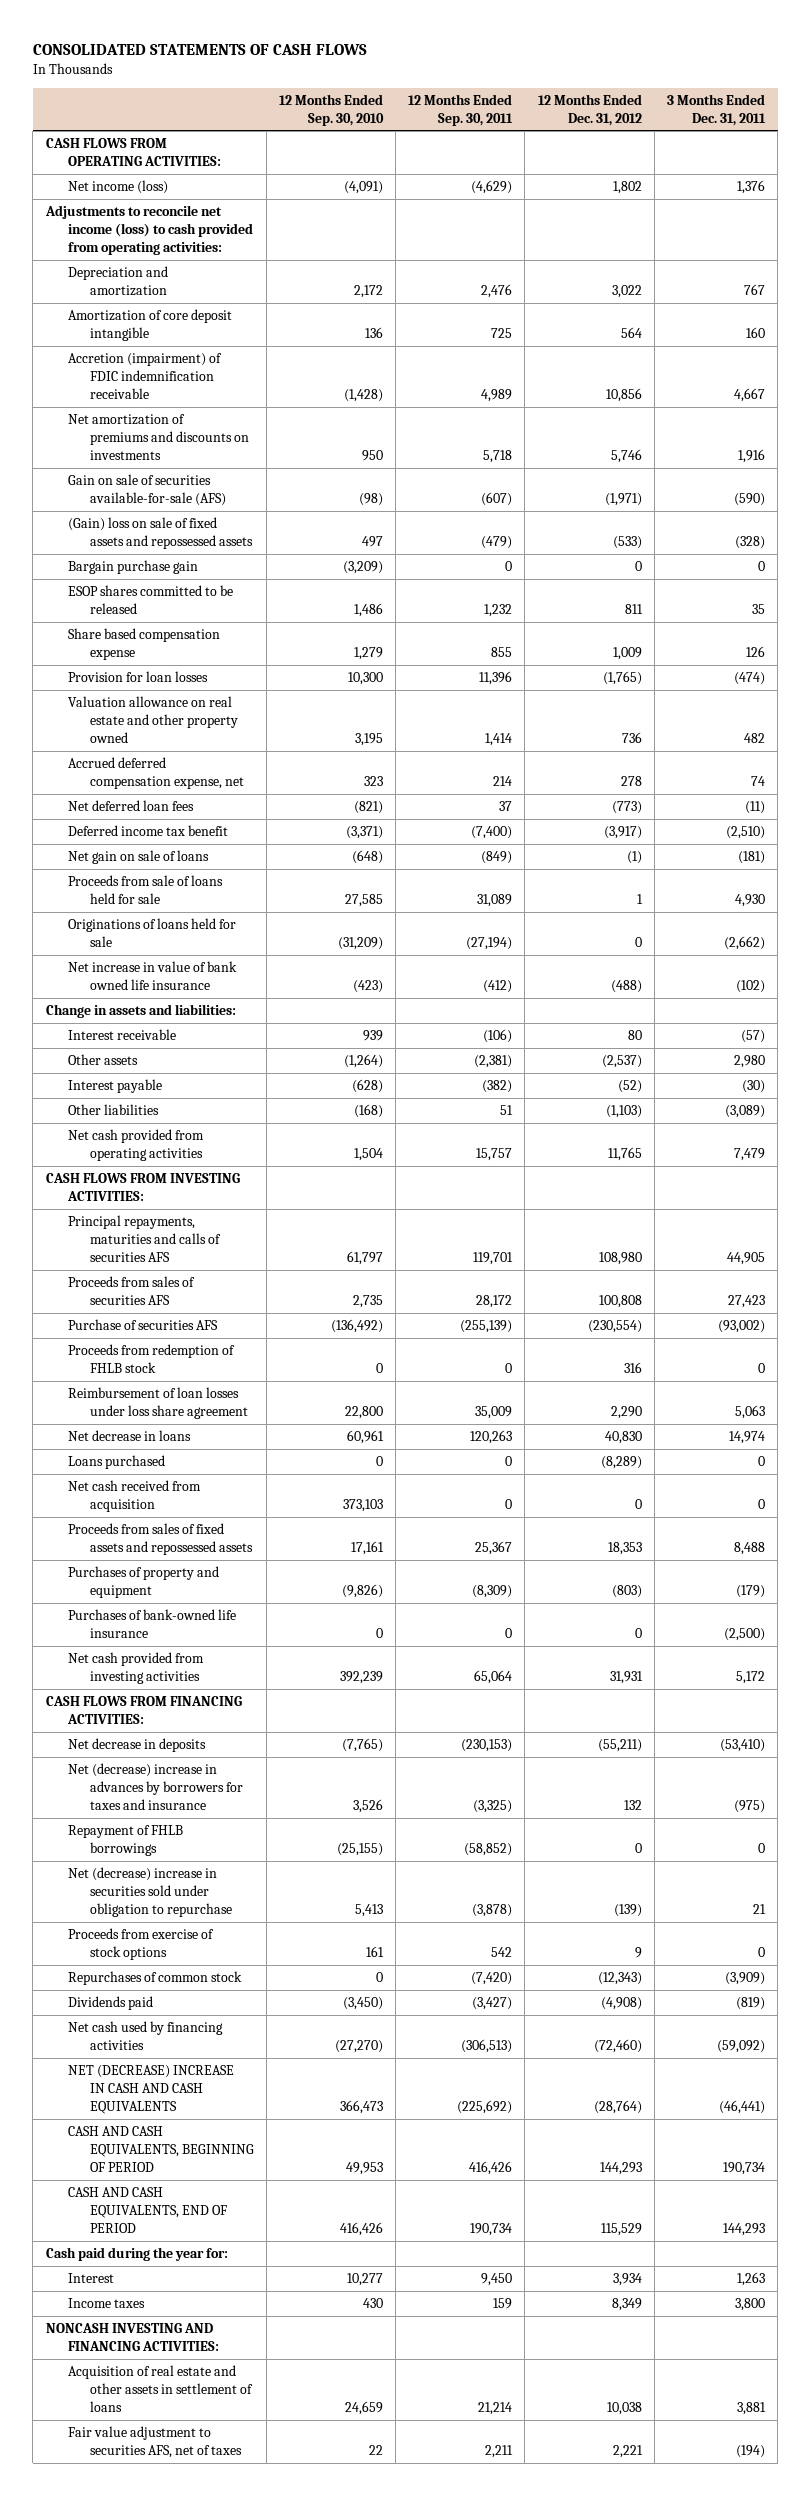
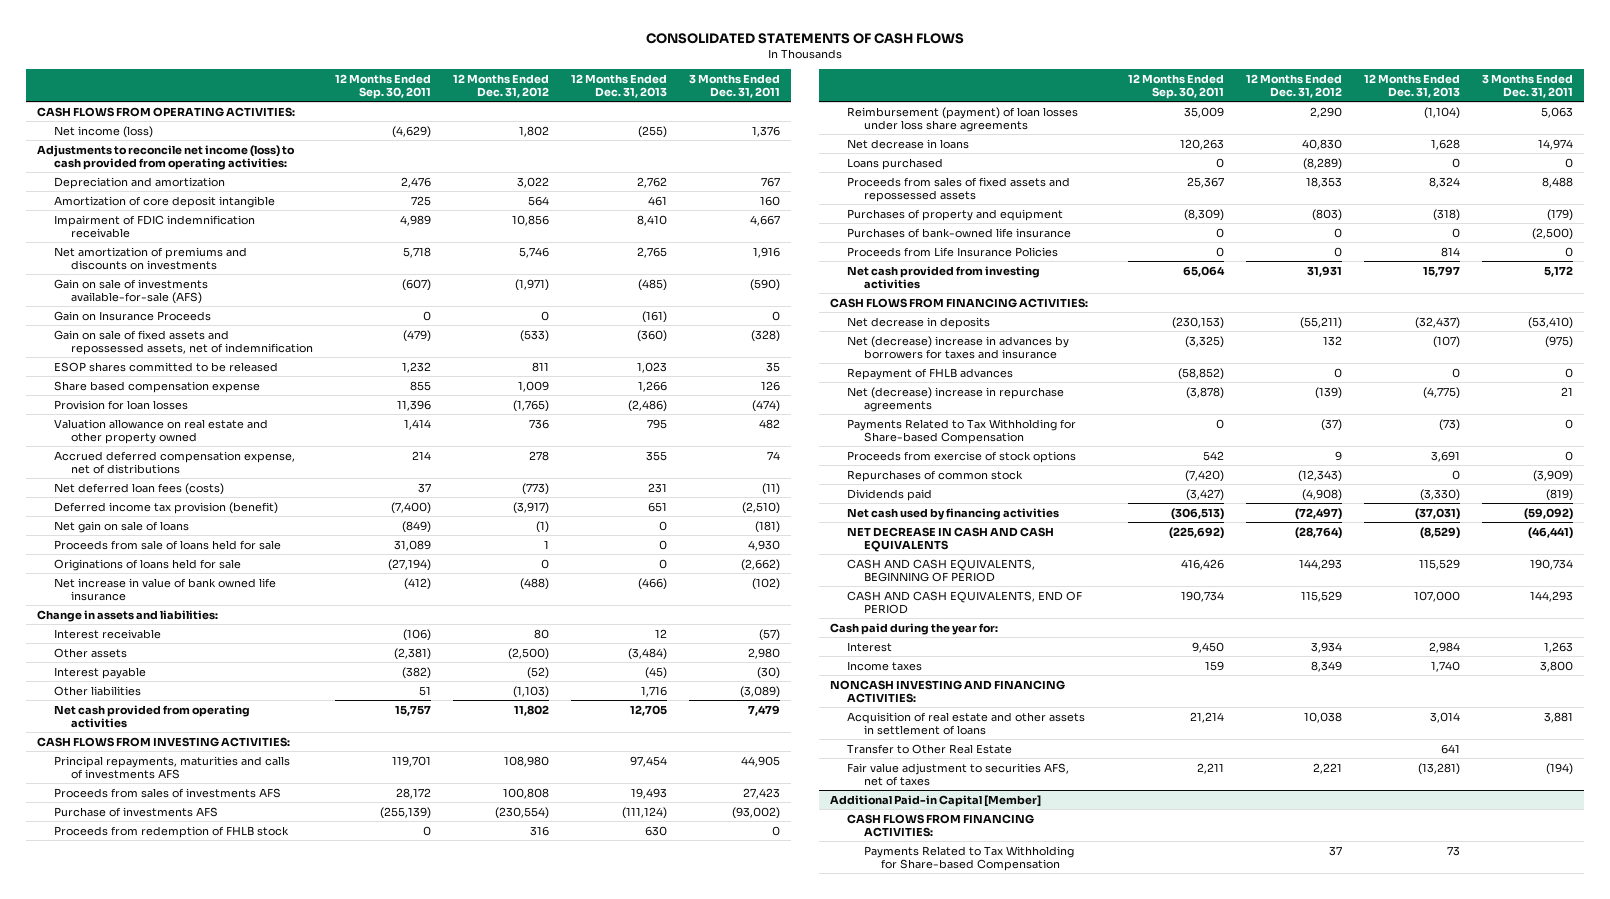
[278,93,384,126] 12 Months Ended Sep. 30, 2010 -> none
none -> [571,73,668,99] 12 Months Ended Dec. 31, 2013
[67,353,222,400] Accretion (impairment) of FDIC indemnification receivable -> [53,214,255,238] Impairment of FDIC indemnification receivable
[67,560,198,575] Bargain purchase gain -> none
[67,474,226,507] Gain on sale of securities available-for-sale (AFS) -> [53,278,208,304] Gain on sale of investments available-for-sale (AFS)
none -> [53,310,211,321] Gain on Insurance Proceeds
[67,517,253,550] (Gain) loss on sale of fixed assets and repossessed assets -> [53,329,314,355] Gain on sale of fixed assets and repossessed assets, net of indemnification
[67,757,244,790] Accrued deferred compensation expense, net -> [53,450,295,474] Accrued deferred compensation expense, net of distributions
[67,800,194,812] Net deferred loan fees -> [53,482,224,495] Net deferred loan fees (costs)
[67,825,228,837] Deferred income tax benefit -> [53,501,278,514] Deferred income tax provision (benefit)
[601,1055,642,1069] (2,537) -> [508,647,550,660] (2,500)
[607,1147,642,1162] 11,765 -> [514,704,550,716] 11,802
[67,1215,221,1263] Principal repayments, maturities and calls of securities AFS -> [53,755,290,779] Principal repayments, maturities and calls of investments AFS
[67,1276,195,1306] Proceeds from sales of securities AFS -> [53,787,281,798] Proceeds from sales of investments AFS
[67,1319,218,1331] Purchase of securities AFS -> [53,806,218,817] Purchase of investments AFS
[67,1387,248,1420] Reimbursement of loan losses under loss share agreement -> [847,106,1079,132] Reimbursement (payment) of loan losses under loss share agreements
[67,1480,201,1513] Net cash received from acquisition -> none
none -> [847,246,1059,257] Proceeds from Life Insurance Policies
[67,1825,183,1857] Repayment of FHLB borrowings -> [847,367,1014,380] Repayment of FHLB advances
[67,1867,232,1918] Net (decrease) increase in securities sold under obligation to repurchase -> [847,386,1065,412] Net (decrease) increase in repurchase agreements
none -> [847,418,1077,444] Payments Related to Tax Withholding for Share-based Compensation
[593,2039,642,2054] (72,460) -> [1295,507,1343,520] (72,497)
[67,2065,234,2115] NET (DECREASE) INCREASE IN CASH AND CASH EQUIVALENTS -> [847,526,1055,552] NET DECREASE IN CASH AND CASH EQUIVALENTS
none -> [847,743,1013,754] Transfer to Other Real Estate
none -> [829,794,1041,807] Additional Paid-in Capital [Member]
none -> [847,813,1035,837] CASH FLOWS FROM FINANCING ACTIVITIES:
none -> [864,845,1075,871] Payments Related to Tax Withholding for Share-based Compensation

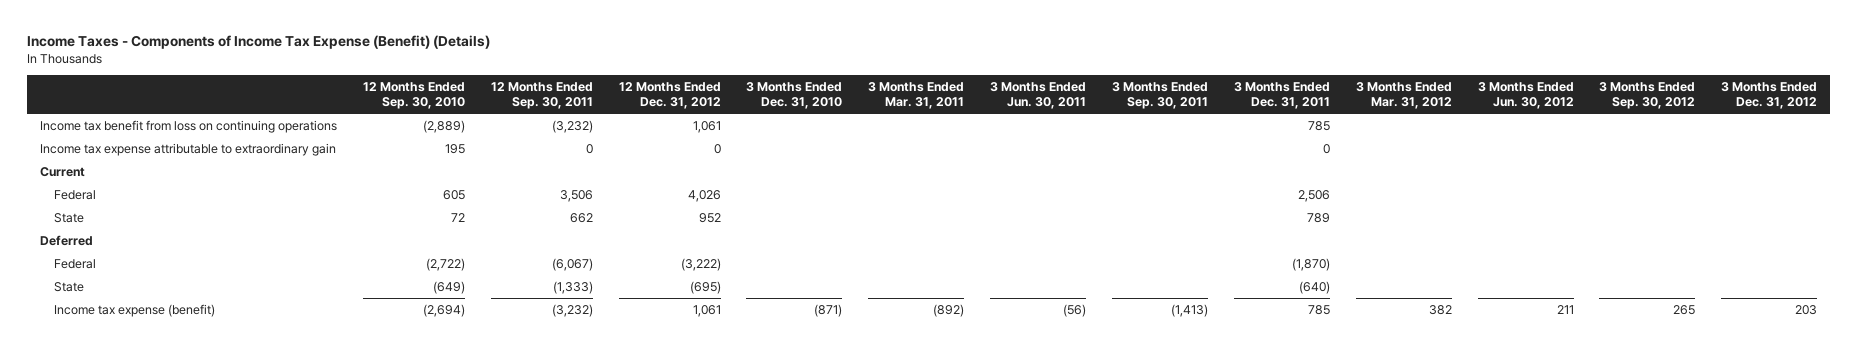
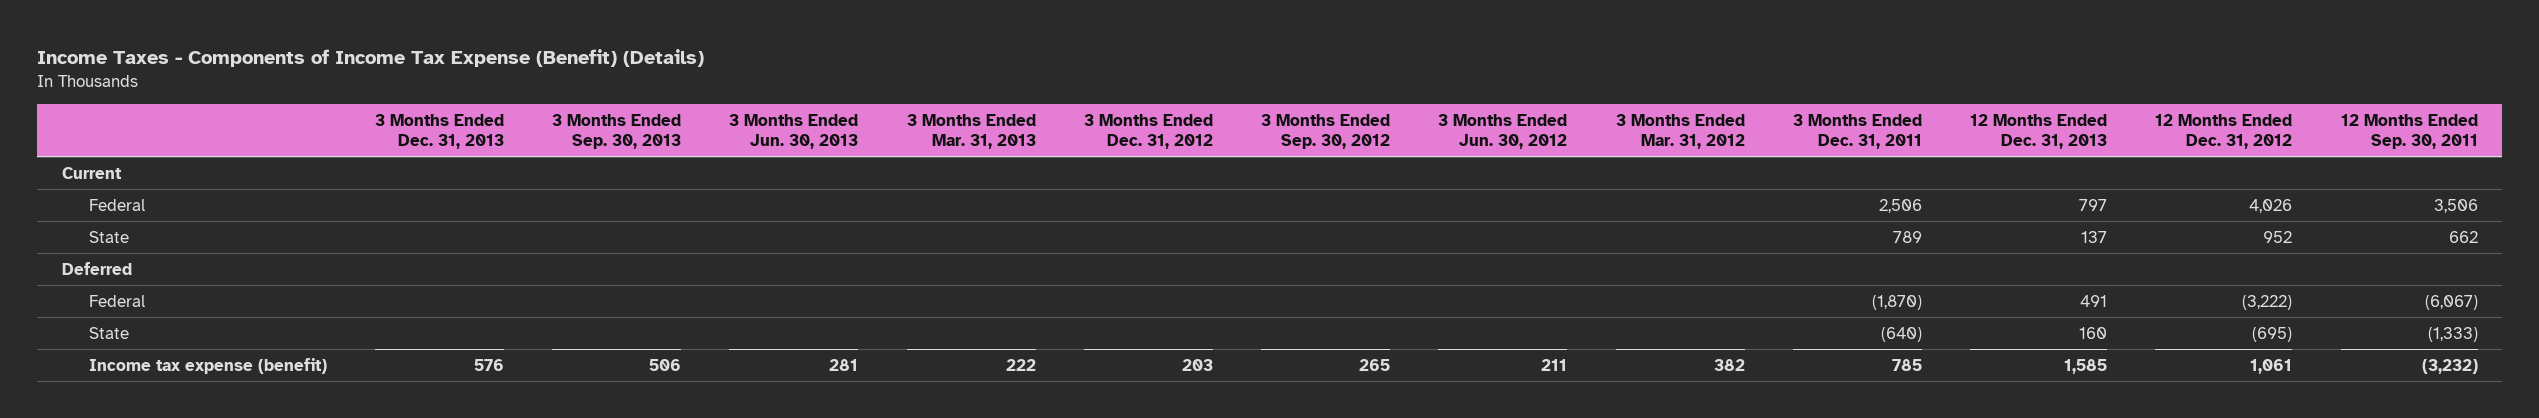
[362,82,465,110] 12 Months Ended Sep. 30, 2010 -> none
[746,82,843,110] 3 Months Ended Dec. 31, 2010 -> none
[868,82,965,110] 3 Months Ended Mar. 31, 2011 -> none
[990,82,1087,110] 3 Months Ended Jun. 30, 2011 -> none
[1111,82,1208,110] 3 Months Ended Sep. 30, 2011 -> none
none -> [374,113,504,150] 3 Months Ended Dec. 31, 2013
none -> [552,113,682,150] 3 Months Ended Sep. 30, 2013
none -> [729,113,859,150] 3 Months Ended Jun. 30, 2013
none -> [906,113,1036,150] 3 Months Ended Mar. 31, 2013
none -> [1970,113,2108,150] 12 Months Ended Dec. 31, 2013
[39,119,337,133] Income tax benefit from loss on continuing operations -> none
[39,142,336,156] Income tax expense attributable to extraordinary gain -> none

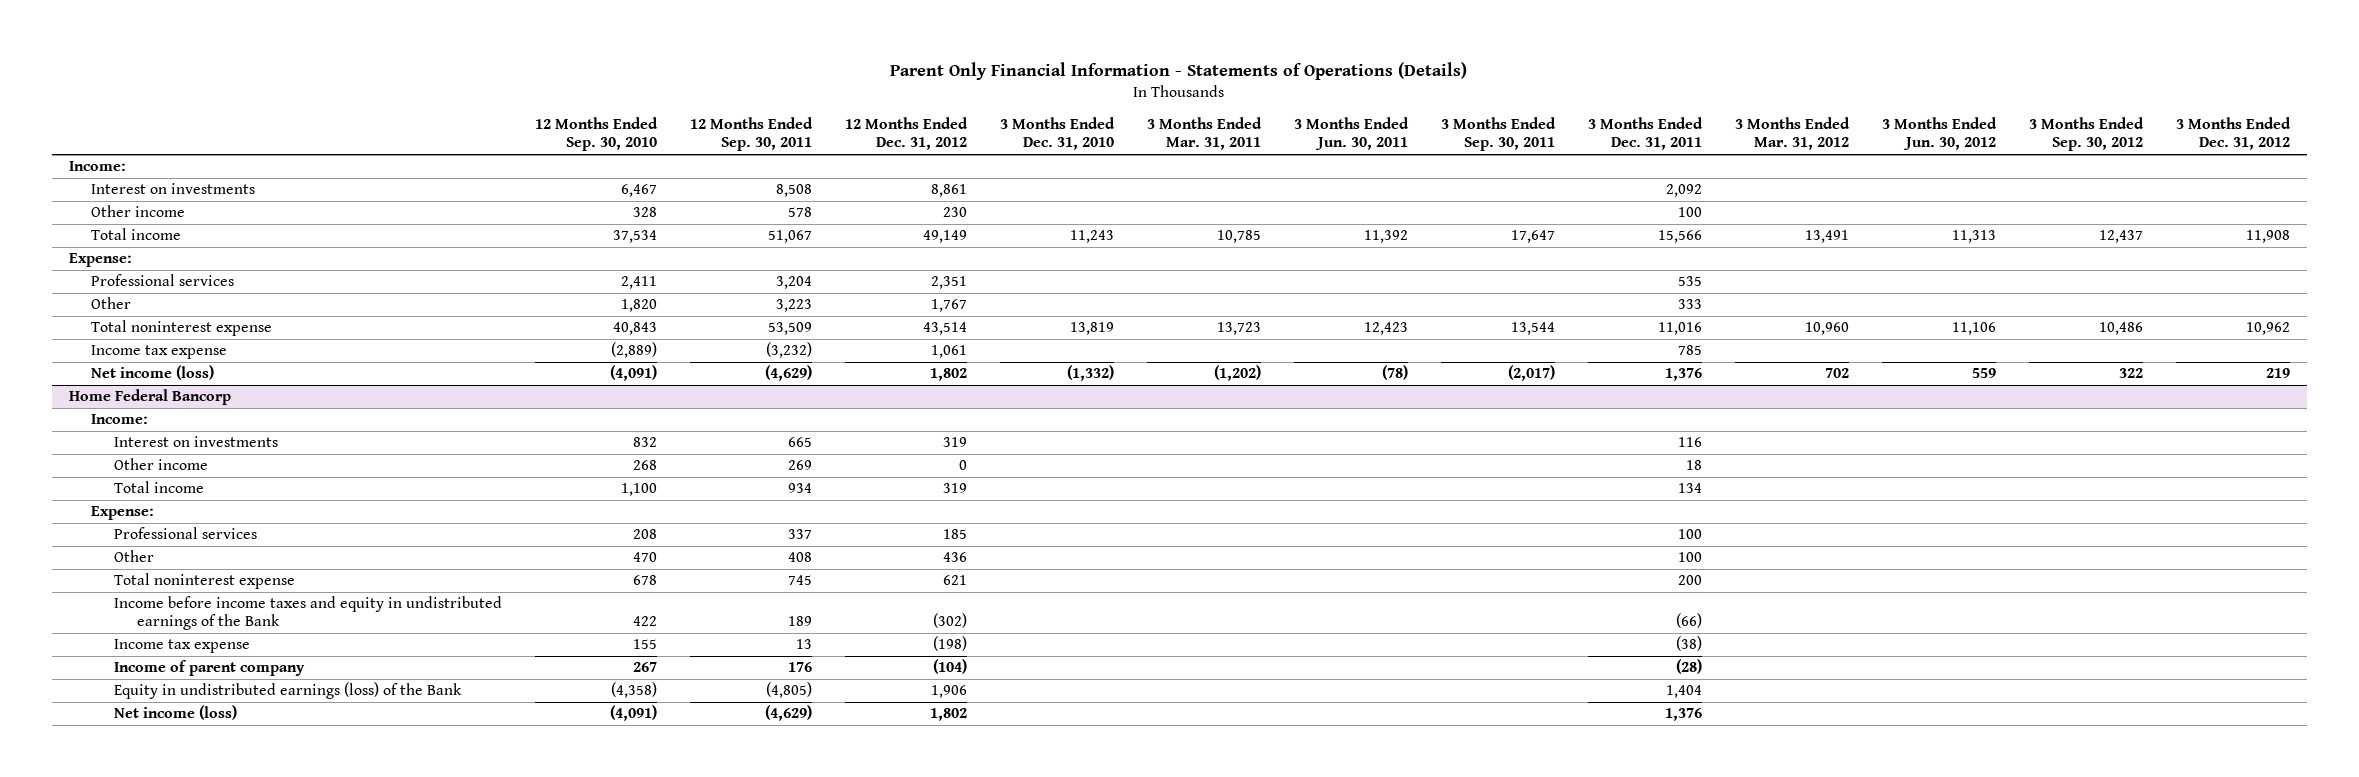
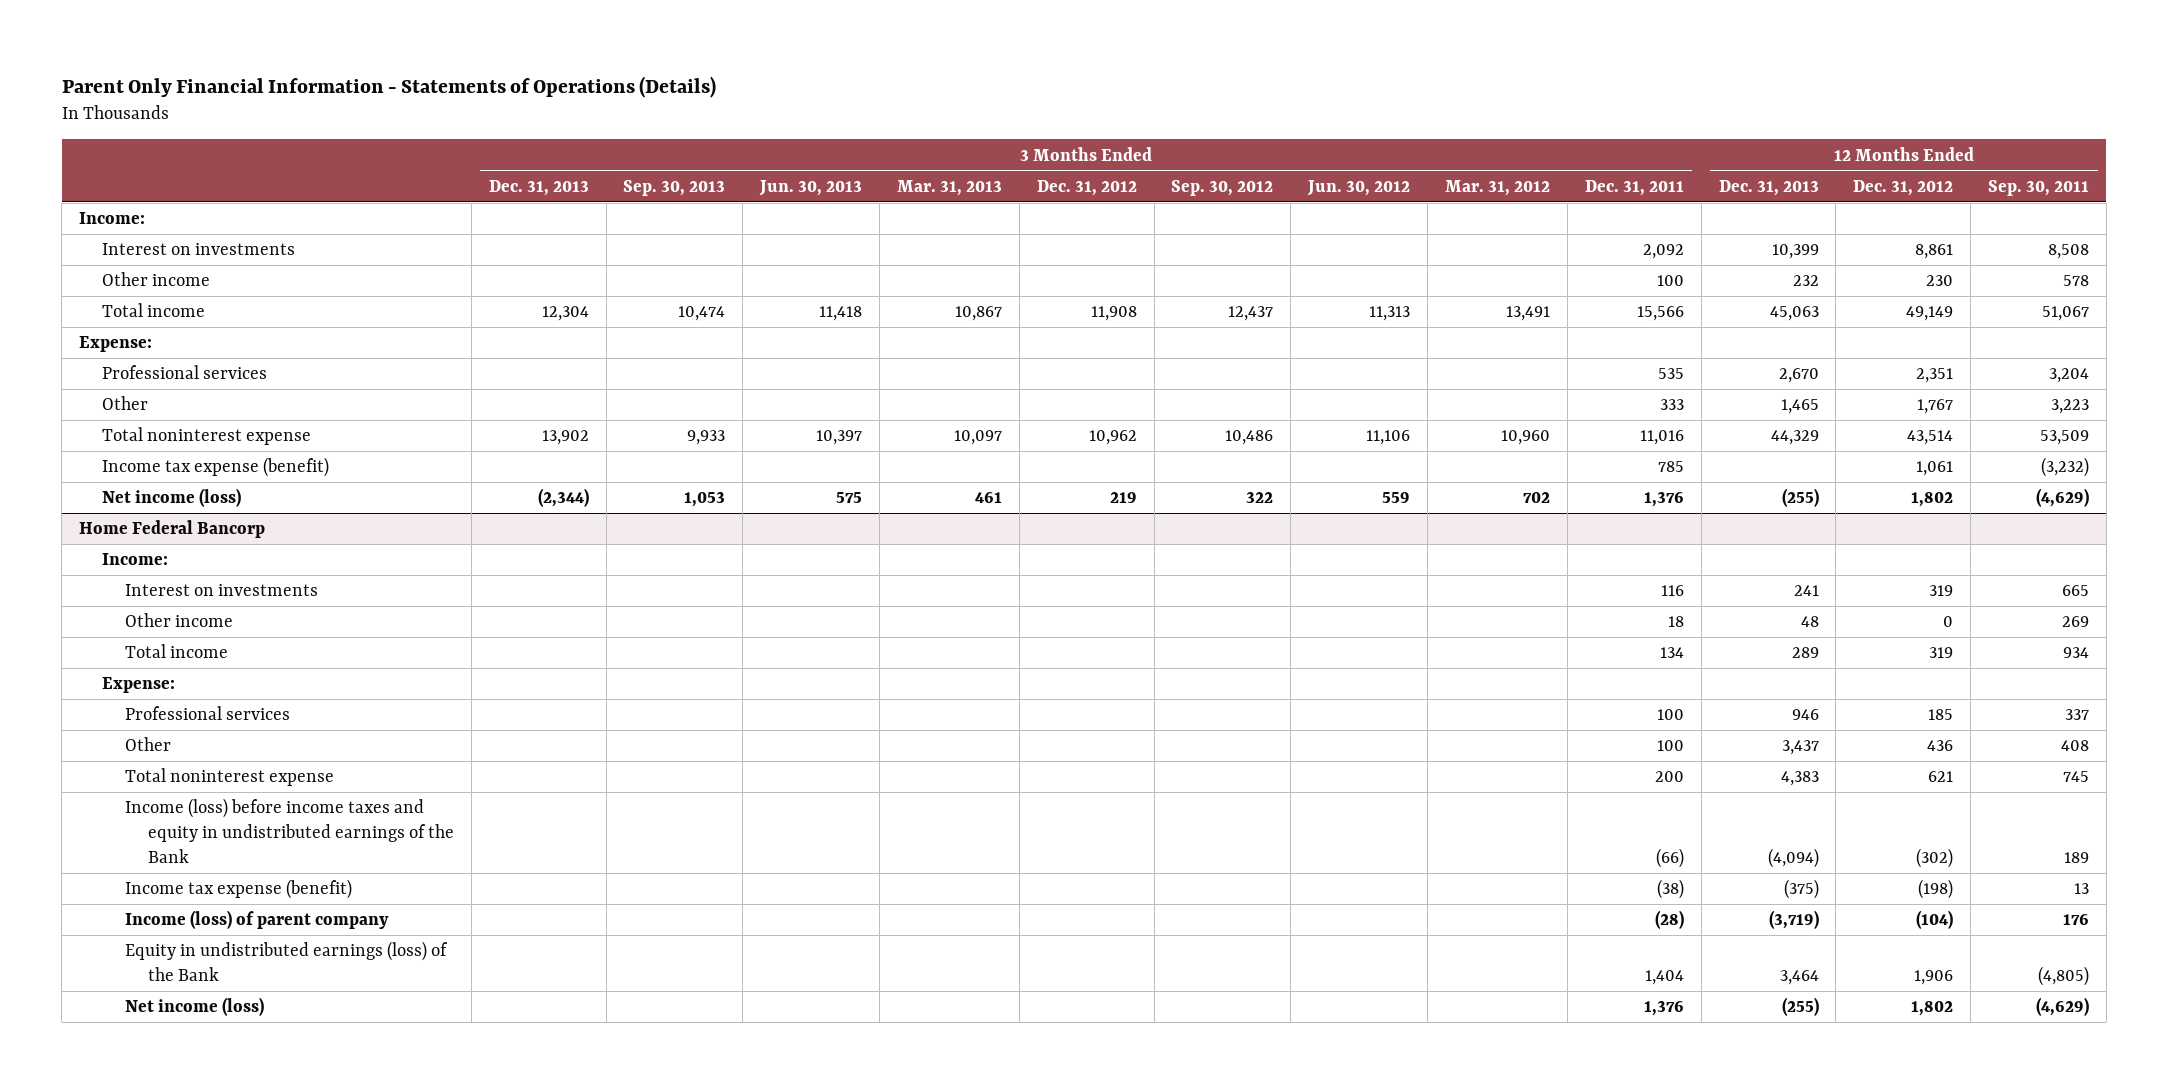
[535,117,659,152] 12 Months Ended Sep. 30, 2010 -> none
[1000,117,1116,151] 3 Months Ended Dec. 31, 2010 -> none
[1147,117,1263,151] 3 Months Ended Mar. 31, 2011 -> none
[1294,117,1410,151] 3 Months Ended Jun. 30, 2011 -> none
[1441,117,1557,152] 3 Months Ended Sep. 30, 2011 -> none
none -> [488,179,589,196] Dec. 31, 2013
none -> [623,179,726,196] Sep. 30, 2013
none -> [759,179,863,196] Jun. 30, 2013
none -> [896,179,1002,196] Mar. 31, 2013
none -> [1718,179,1819,196] Dec. 31, 2013
[91,345,228,360] Income tax expense -> [102,457,330,478] Income tax expense (benefit)
[114,596,503,631] Income before income taxes and equity in undistributed earnings of the Bank -> [125,798,454,863] Income (loss) before income taxes and equity in undistributed earnings of the Bank
[114,639,251,654] Income tax expense -> [125,879,353,900] Income tax expense (benefit)
[114,660,306,677] Income of parent company -> [125,910,390,930] Income (loss) of parent company

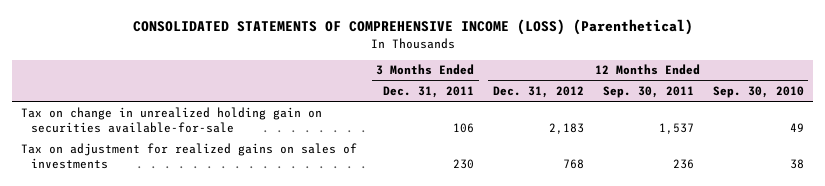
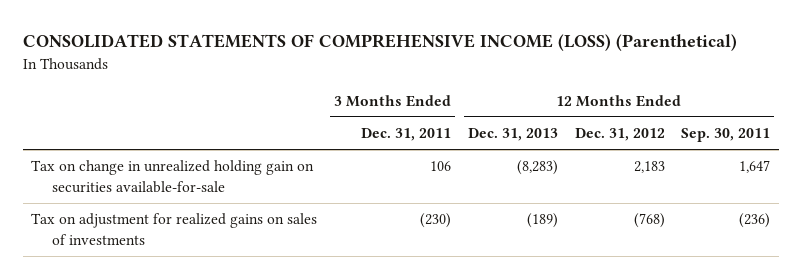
[712,86,804,99] Sep. 30, 2010 -> none
none -> [467,128,558,142] Dec. 31, 2013
[658,122,694,134] 1,537 -> [739,160,771,174] 1,647
[453,158,475,169] 230 -> [420,213,452,229] (230)
[563,158,585,169] 768 -> [633,213,665,229] (768)
[672,158,694,169] 236 -> [739,213,771,229] (236)

